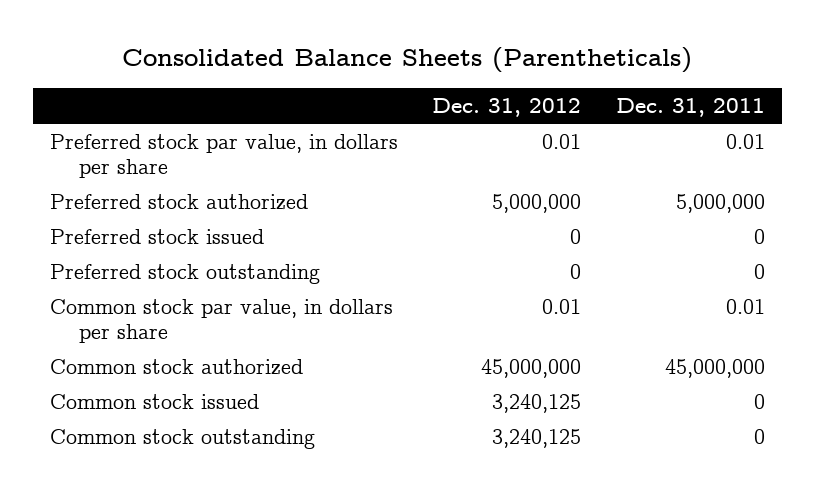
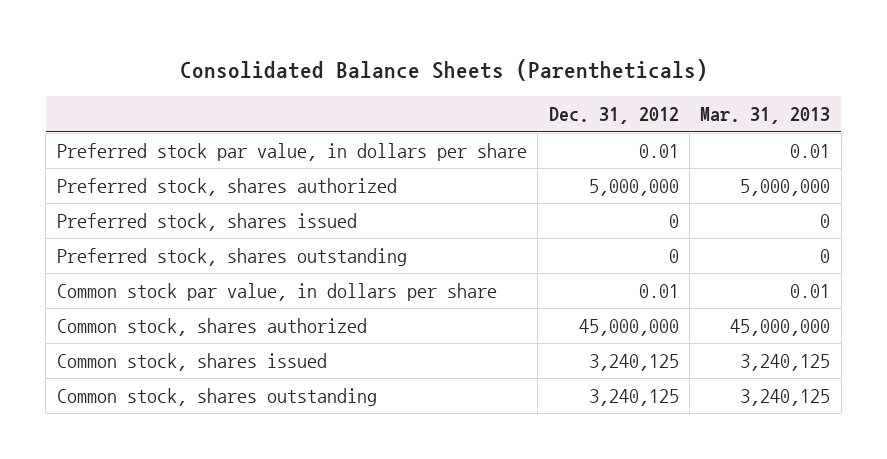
[615,98,765,118] Dec. 31, 2011 -> none
none -> [700,107,831,125] Mar. 31, 2013
[50,194,309,211] Preferred stock authorized -> [56,177,397,196] Preferred stock, shares authorized
[50,229,265,245] Preferred stock issued -> [56,212,357,231] Preferred stock, shares issued
[50,264,321,285] Preferred stock outstanding -> [56,247,407,266] Preferred stock, shares outstanding
[50,359,304,376] Common stock authorized -> [56,317,367,336] Common stock, shares authorized
[50,394,260,410] Common stock issued -> [56,352,327,371] Common stock, shares issued
[50,429,316,450] Common stock outstanding -> [56,387,377,406] Common stock, shares outstanding

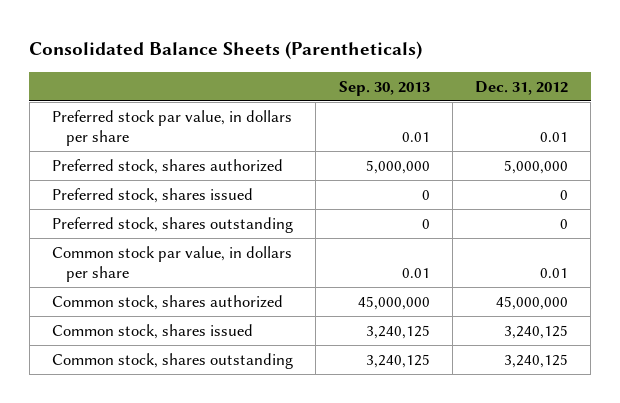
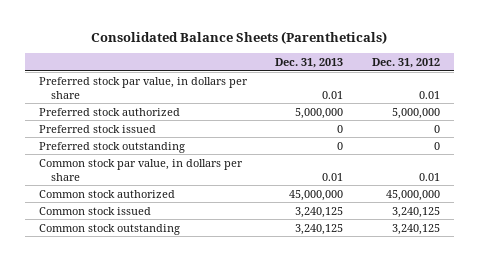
[338,80,430,96] Sep. 30, 2013 -> none
none -> [275,57,344,68] Dec. 31, 2013
[52,158,284,174] Preferred stock, shares authorized -> [38,107,180,116] Preferred stock authorized
[52,187,254,203] Preferred stock, shares issued -> [38,124,156,133] Preferred stock issued
[52,216,294,233] Preferred stock, shares outstanding -> [38,141,185,153] Preferred stock outstanding
[52,294,284,310] Common stock, shares authorized -> [38,189,175,198] Common stock authorized
[52,323,254,339] Common stock, shares issued -> [38,206,151,215] Common stock issued
[52,352,294,369] Common stock, shares outstanding -> [38,223,180,235] Common stock outstanding

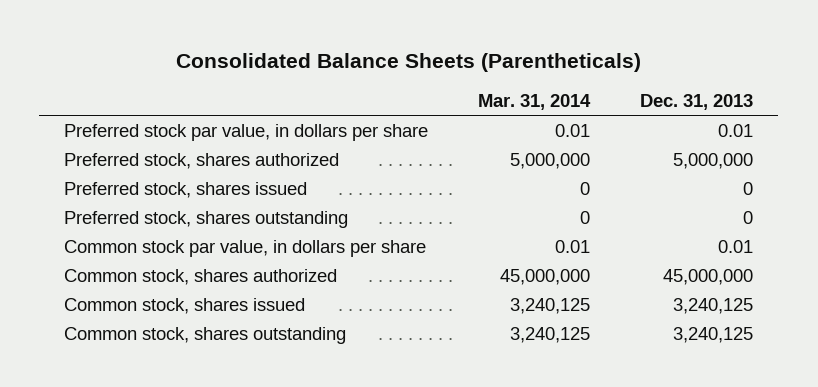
[371,57,440,68] Dec. 31, 2012 -> none
none -> [478,93,592,110] Mar. 31, 2014
[38,107,180,116] Preferred stock authorized -> [64,152,340,169] Preferred stock, shares authorized
[38,124,156,133] Preferred stock issued -> [64,181,308,198] Preferred stock, shares issued
[38,141,185,153] Preferred stock outstanding -> [64,210,349,228] Preferred stock, shares outstanding
[38,189,175,198] Common stock authorized -> [64,268,338,285] Common stock, shares authorized
[38,206,151,215] Common stock issued -> [64,297,306,314] Common stock, shares issued
[38,223,180,235] Common stock outstanding -> [64,326,347,344] Common stock, shares outstanding

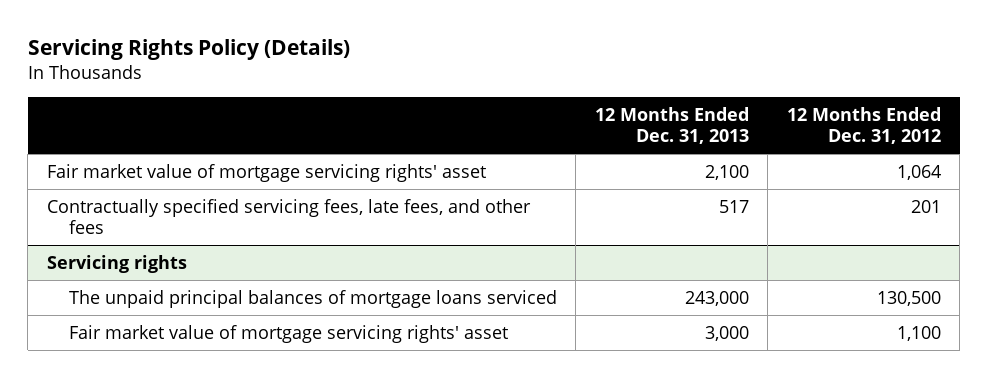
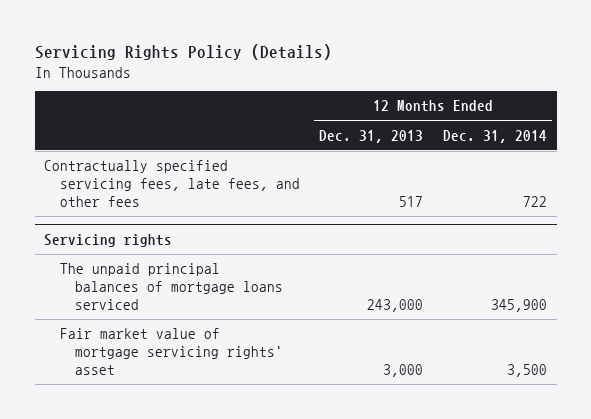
[786,106,941,144] 12 Months Ended Dec. 31, 2012 -> none
none -> [442,129,547,143] Dec. 31, 2014
[46,163,486,182] Fair market value of mortgage servicing rights' asset -> none

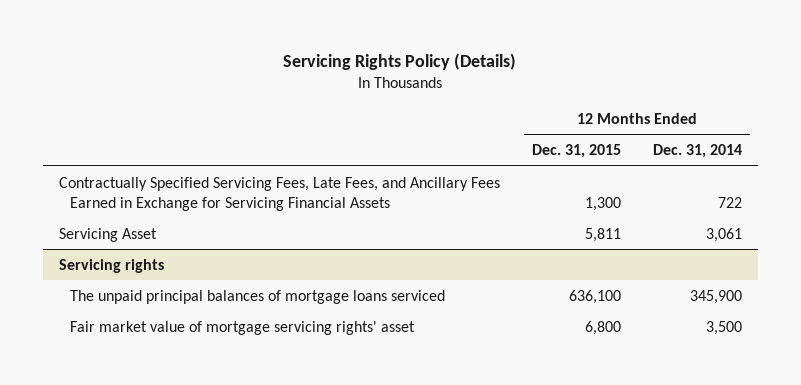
[319,129,424,143] Dec. 31, 2013 -> none
none -> [531,144,621,159] Dec. 31, 2015
[44,160,300,208] Contractually specified servicing fees, late fees, and other fees -> [58,176,500,211] Contractually Specified Servicing Fees, Late Fees, and Ancillary Fees Earned in Exchange for Servicing Financial Assets
none -> [58,227,157,242] Servicing Asset

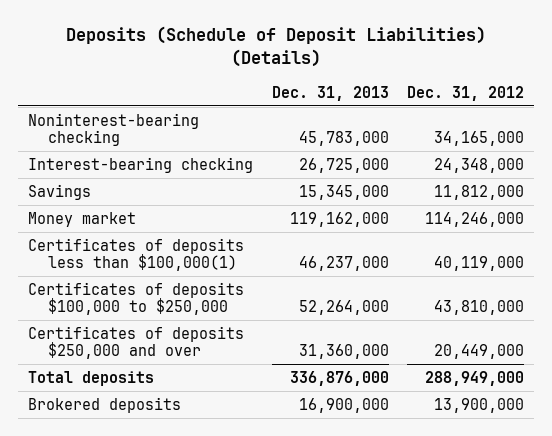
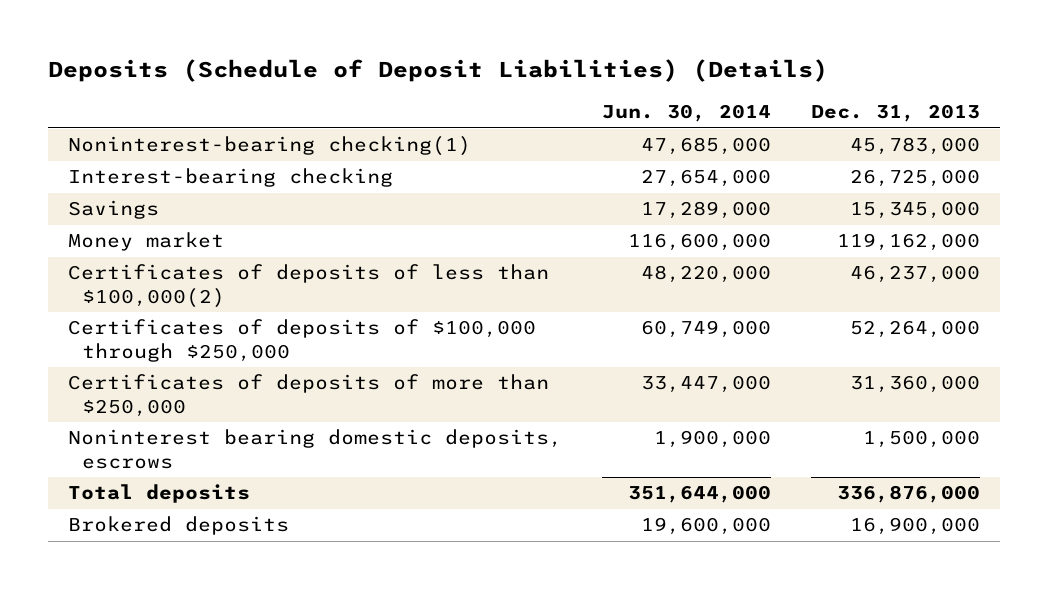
[407,85,525,101] Dec. 31, 2012 -> none
none -> [602,104,772,123] Jun. 30, 2014
[27,112,199,147] Noninterest-bearing checking -> [68,136,472,157] Noninterest-bearing checking(1)
[27,237,244,272] Certificates of deposits less than $100,000(1) -> [68,264,550,309] Certificates of deposits of less than $100,000(2)
[27,281,244,316] Certificates of deposits $100,000 to $250,000 -> [68,319,537,363] Certificates of deposits of $100,000 through $250,000
[27,325,244,360] Certificates of deposits $250,000 and over -> [68,374,550,418] Certificates of deposits of more than $250,000
none -> [68,429,563,470] Noninterest bearing domestic deposits, escrows

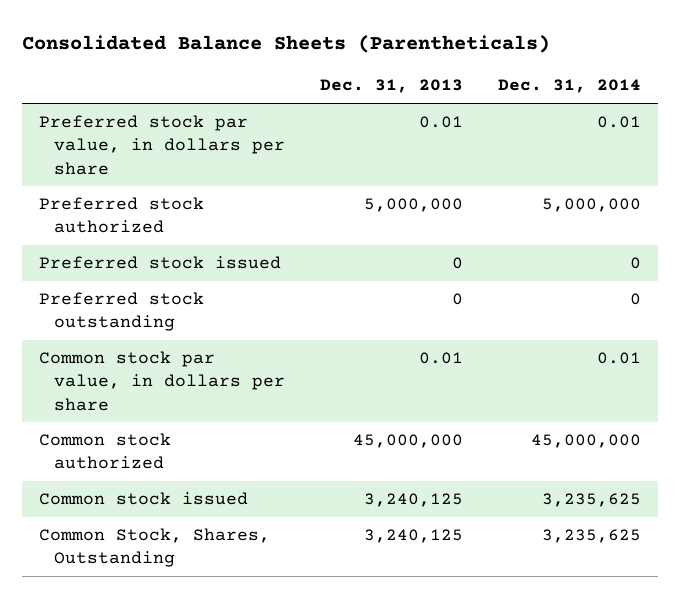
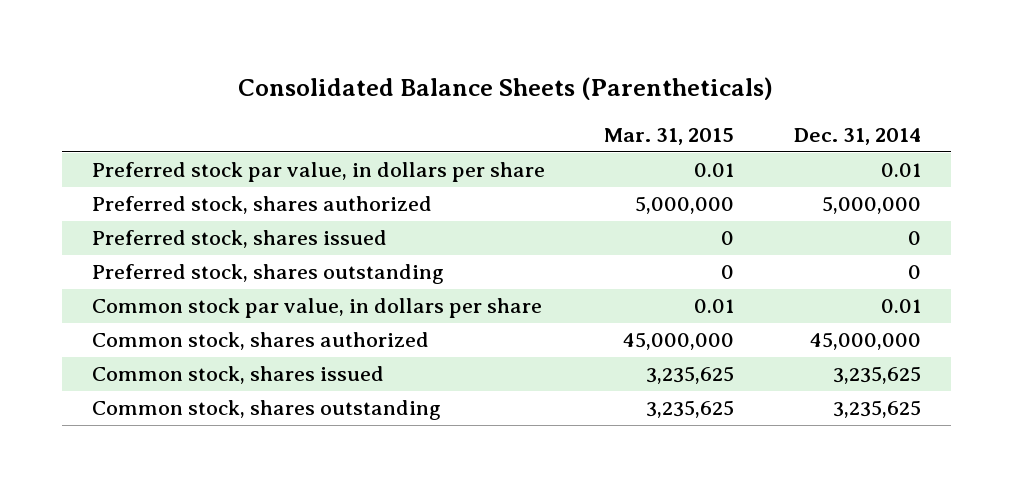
[320,79,464,94] Dec. 31, 2013 -> none
none -> [604,128,735,146] Mar. 31, 2015
[38,197,204,234] Preferred stock authorized -> [91,196,432,215] Preferred stock, shares authorized
[38,256,281,270] Preferred stock issued -> [91,230,387,249] Preferred stock, shares issued
[38,292,204,332] Preferred stock outstanding -> [91,264,444,285] Preferred stock, shares outstanding
[38,433,171,470] Common stock authorized -> [91,332,429,351] Common stock, shares authorized
[38,492,248,506] Common stock issued -> [91,366,384,385] Common stock, shares issued
[38,528,270,568] Common Stock, Shares, Outstanding -> [91,400,441,421] Common stock, shares outstanding

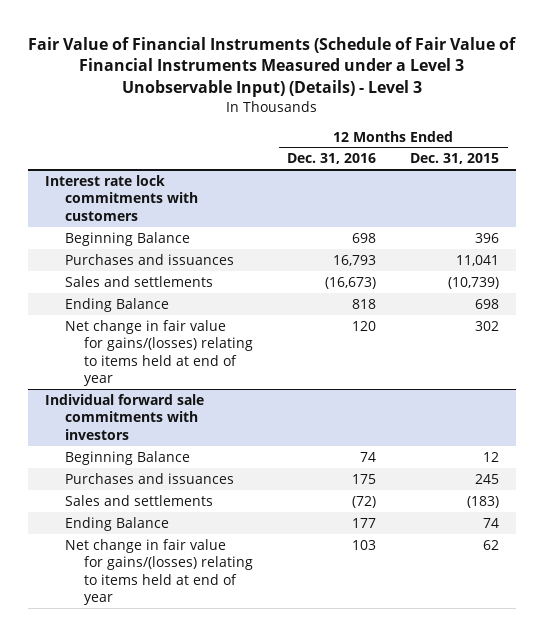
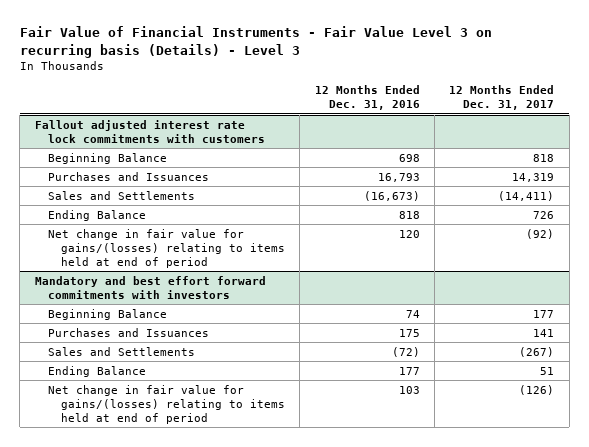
[27,36,516,97] Fair Value of Financial Instruments (Schedule of Fair Value of Financial Instruments Measured under a Level 3 Unobservable Input) (Details) - Level 3 -> [19,26,492,58] Fair Value of Financial Instruments - Fair Value Level 3 on recurring basis (Details) - Level 3
[410,153,500,165] Dec. 31, 2015 -> none
none -> [449,85,555,111] 12 Months Ended Dec. 31, 2017
[44,174,198,221] Interest rate lock commitments with customers -> [34,119,265,143] Fallout adjusted interest rate lock commitments with customers
[64,253,234,265] Purchases and issuances -> [47,171,209,181] Purchases and Issuances
[64,275,213,287] Sales and settlements -> [47,190,195,200] Sales and Settlements
[64,319,254,387] Net change in fair value for gains/(losses) relating to items held at end of year -> [47,228,285,268] Net change in fair value for gains/(losses) relating to items held at end of period
[44,393,204,440] Individual forward sale commitments with investors -> [34,275,266,299] Mandatory and best effort forward commitments with investors
[64,472,234,484] Purchases and issuances -> [47,327,209,337] Purchases and Issuances
[64,494,213,506] Sales and settlements -> [47,346,195,356] Sales and Settlements
[64,538,254,606] Net change in fair value for gains/(losses) relating to items held at end of year -> [47,384,285,424] Net change in fair value for gains/(losses) relating to items held at end of period

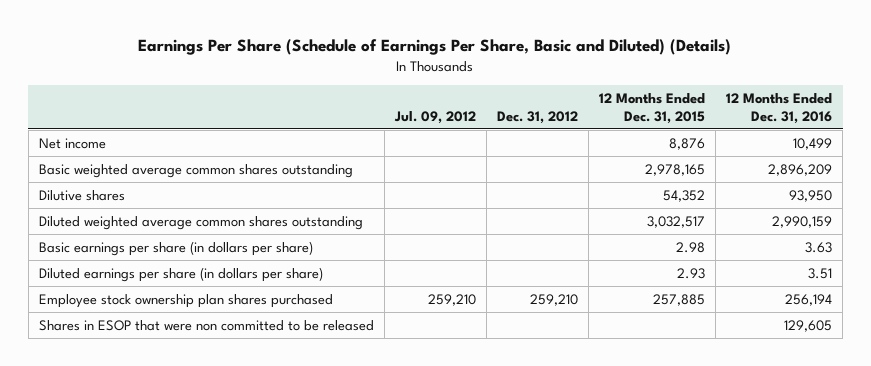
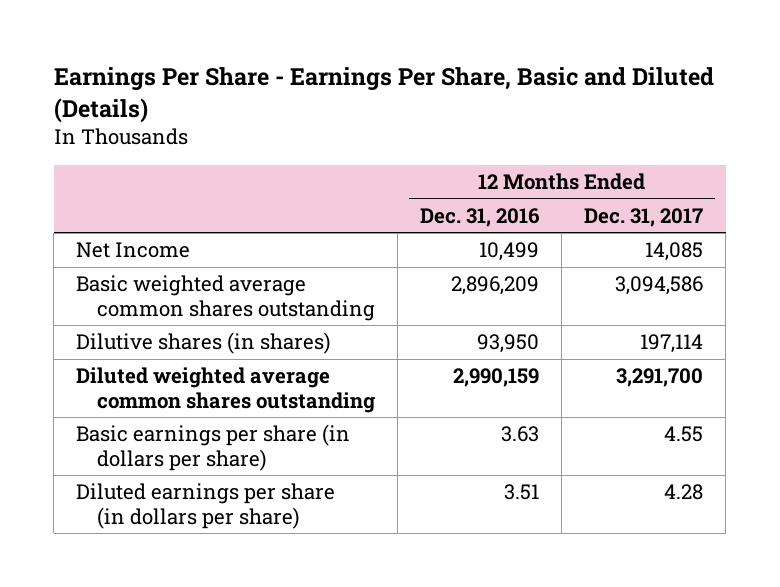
[138,38,732,55] Earnings Per Share (Schedule of Earnings Per Share, Basic and Diluted) (Details) -> [53,67,714,124] Earnings Per Share - Earnings Per Share, Basic and Diluted (Details)
[393,110,476,124] Jul. 09, 2012 -> none
[496,110,578,124] Dec. 31, 2012 -> none
[599,92,706,124] 12 Months Ended Dec. 31, 2015 -> none
none -> [584,207,704,227] Dec. 31, 2017
[38,137,106,149] Net income -> [76,242,191,259] Net Income
[38,189,125,201] Dilutive shares -> [76,332,332,355] Dilutive shares (in shares)
[38,293,333,308] Employee stock ownership plan shares purchased -> none
[38,319,374,331] Shares in ESOP that were non committed to be released -> none

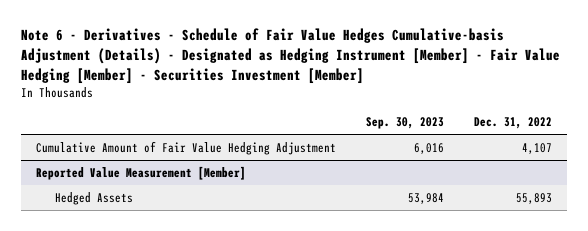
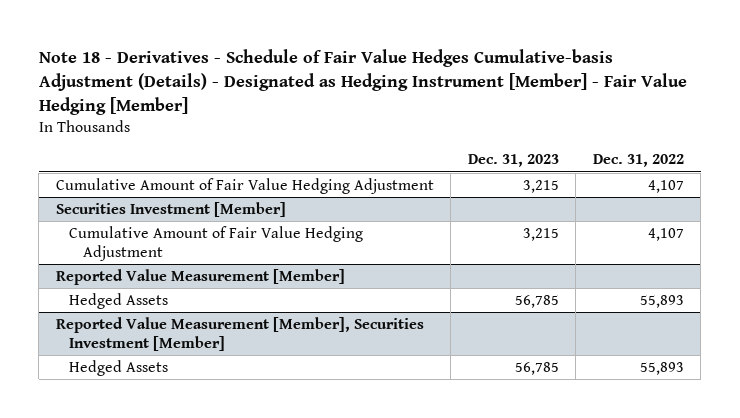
[20,28,560,84] Note 6 - Derivatives - Schedule of Fair Value Hedges Cumulative-basis Adjustment (Details) - Designated as Hedging Instrument [Member] - Fair Value Hedging [Member] - Securities Investment [Member] -> [38,48,687,116] Note 18 - Derivatives - Schedule of Fair Value Hedges Cumulative-basis Adjustment (Details) - Designated as Hedging Instrument [Member] - Fair Value Hedging [Member]
[366,117,445,130] Sep. 30, 2023 -> none
none -> [467,154,559,168] Dec. 31, 2023
none -> [55,201,286,217] Securities Investment [Member]
none -> [69,225,364,262] Cumulative Amount of Fair Value Hedging Adjustment
none -> [55,316,424,352] Reported Value Measurement [Member], Securities Investment [Member]
none -> [69,359,169,376] Hedged Assets

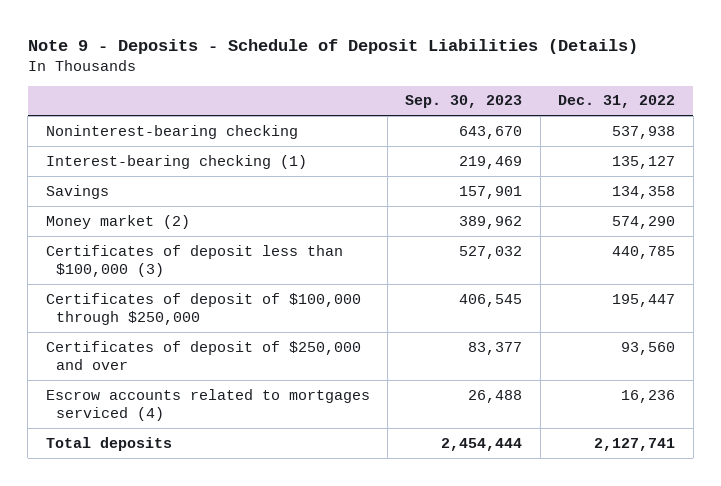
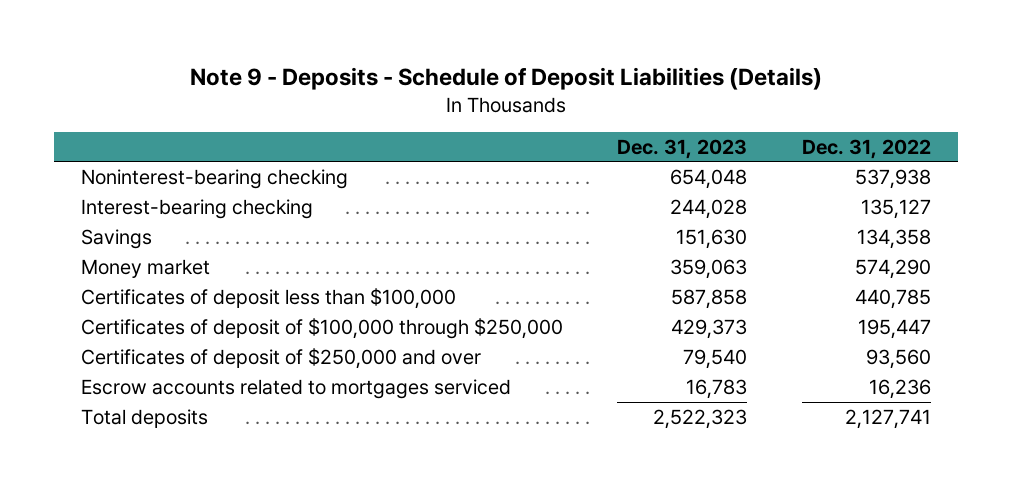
[405,95,523,109] Sep. 30, 2023 -> none
none -> [617,138,748,159] Dec. 31, 2023
[45,154,307,169] Interest-bearing checking (1) -> [80,198,313,219] Interest-bearing checking
[45,214,190,229] Money market (2) -> [80,258,210,278] Money market
[45,244,343,277] Certificates of deposit less than $100,000 (3) -> [80,287,456,309] Certificates of deposit less than $100,000
[45,388,370,421] Escrow accounts related to mortgages serviced (4) -> [80,378,511,399] Escrow accounts related to mortgages serviced

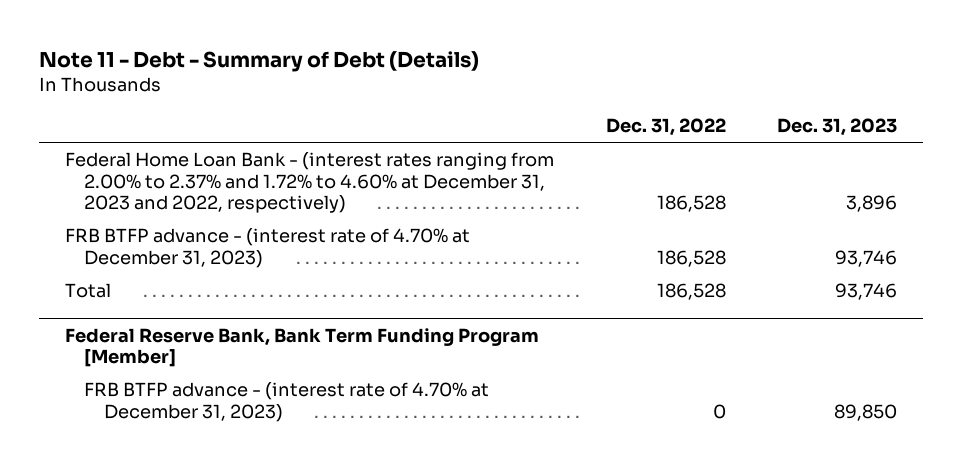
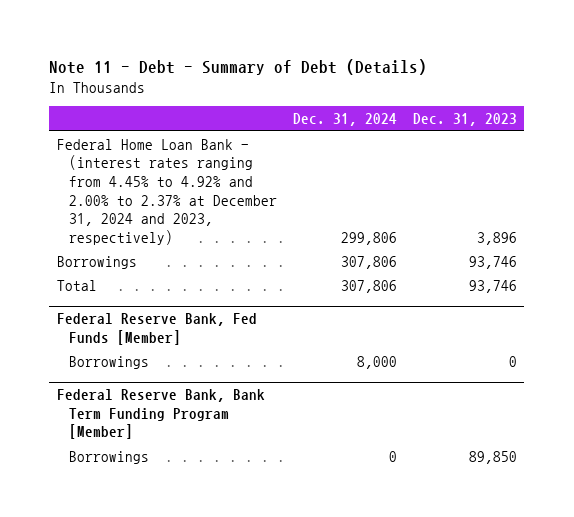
[605,118,726,137] Dec. 31, 2022 -> none
none -> [292,113,397,127] Dec. 31, 2024
[64,152,554,213] Federal Home Loan Bank - (interest rates ranging from 2.00% to 2.37% and 1.72% to 4.60% at December 31, 2023 and 2022, respectively) -> [57,138,278,245] Federal Home Loan Bank - (interest rates ranging from 4.45% to 4.92% and 2.00% to 2.37% at December 31, 2024 and 2023, respectively)
[64,228,470,268] FRB BTFP advance - (interest rate of 4.70% at December 31, 2023) -> [57,255,138,269] Borrowings
none -> [57,313,258,345] Federal Reserve Bank, Fed Funds [Member]
none -> [69,355,150,369] Borrowings
[84,382,490,422] FRB BTFP advance - (interest rate of 4.70% at December 31, 2023) -> [69,450,150,464] Borrowings

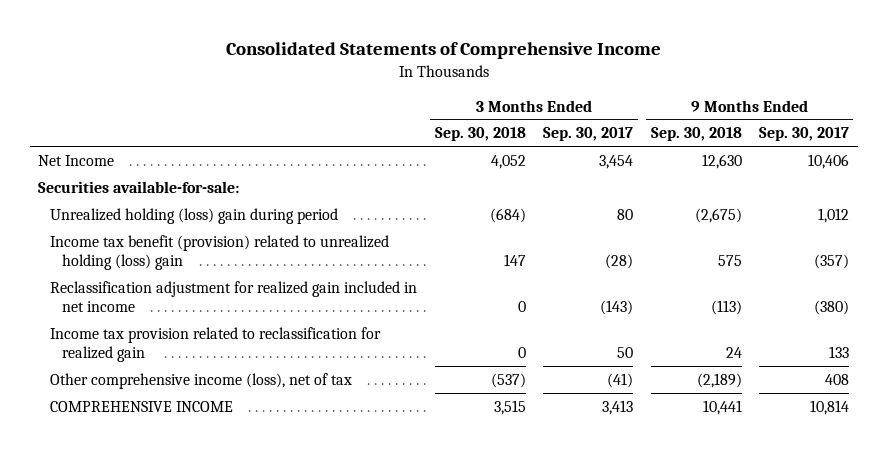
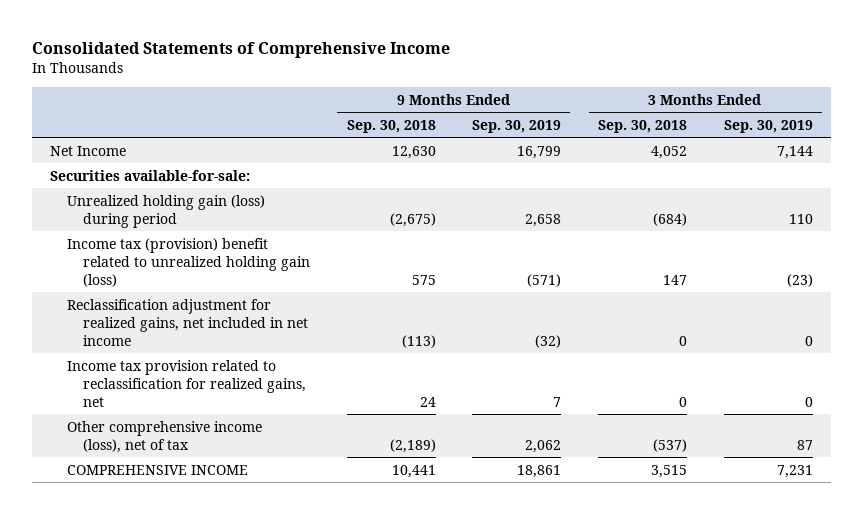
[543,127,634,142] Sep. 30, 2017 -> none
[759,127,850,142] Sep. 30, 2017 -> none
none -> [472,119,562,133] Sep. 30, 2019
none -> [723,119,813,133] Sep. 30, 2019
[50,207,339,224] Unrealized holding (loss) gain during period -> [66,194,265,228] Unrealized holding gain (loss) during period
[50,234,390,271] Income tax benefit (provision) related to unrealized holding (loss) gain -> [66,237,310,287] Income tax (provision) benefit related to unrealized holding gain (loss)
[50,280,418,313] Reclassification adjustment for realized gain included in net income -> [66,298,308,346] Reclassification adjustment for realized gains, net included in net income
[50,326,382,363] Income tax provision related to reclassification for realized gain -> [66,359,306,407] Income tax provision related to reclassification for realized gains, net

